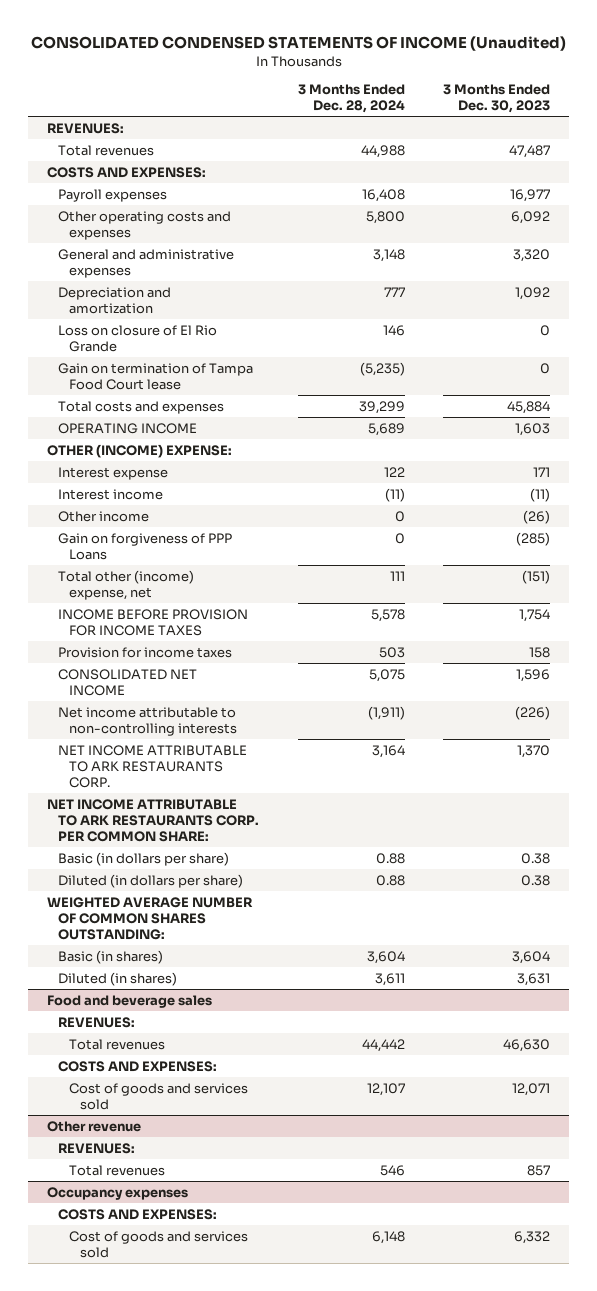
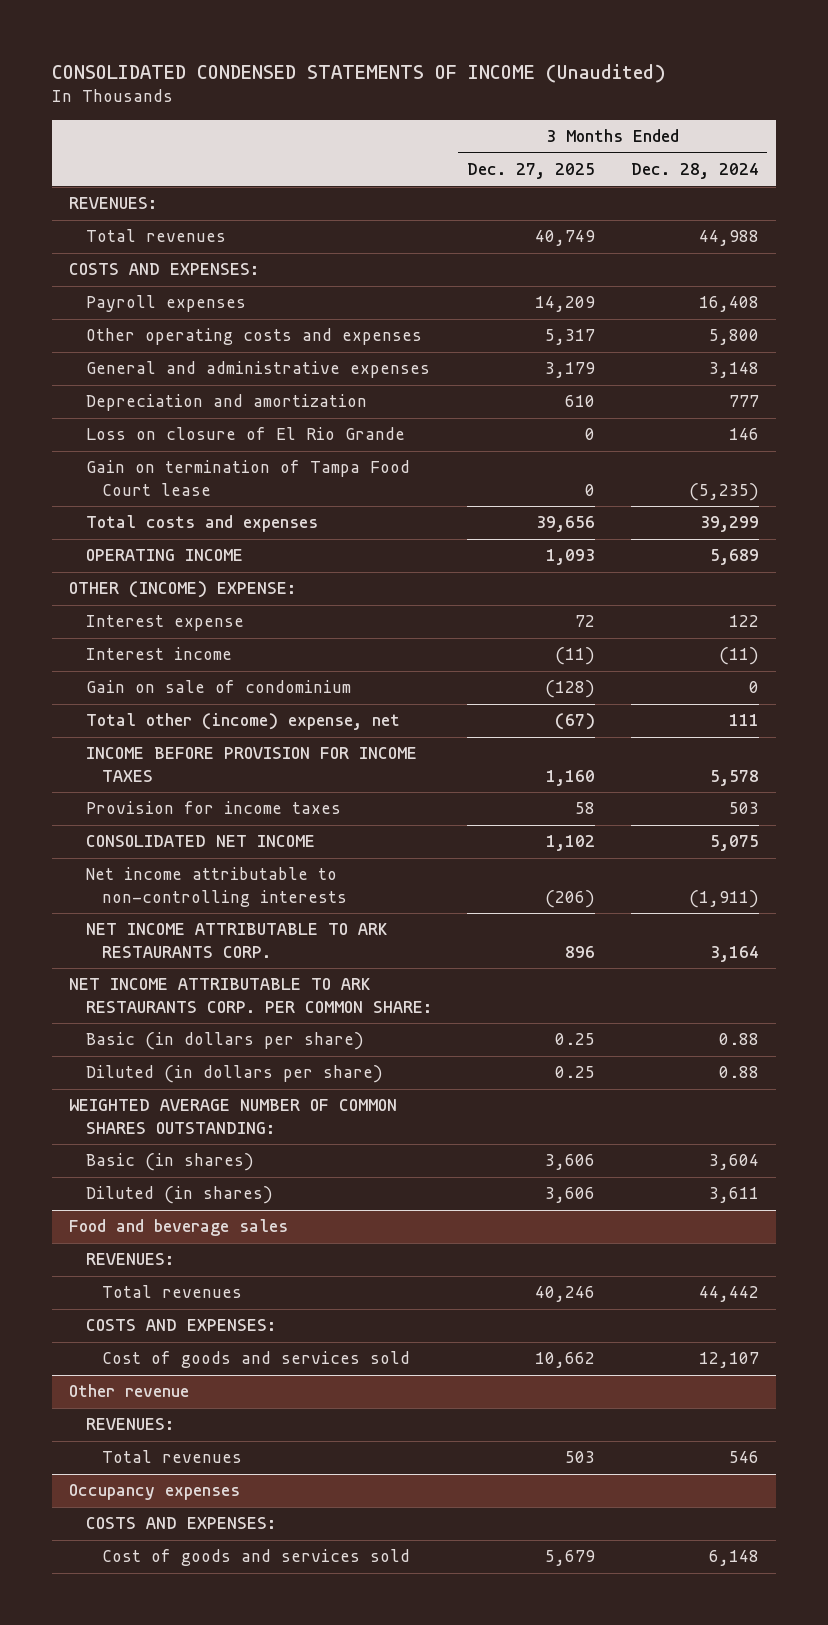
[442,84,550,114] 3 Months Ended Dec. 30, 2023 -> none
none -> [467,163,596,180] Dec. 27, 2025
[58,510,150,522] Other income -> none
[58,532,233,560] Gain on forgiveness of PPP Loans -> none
none -> [85,680,351,694] Gain on sale of condominium

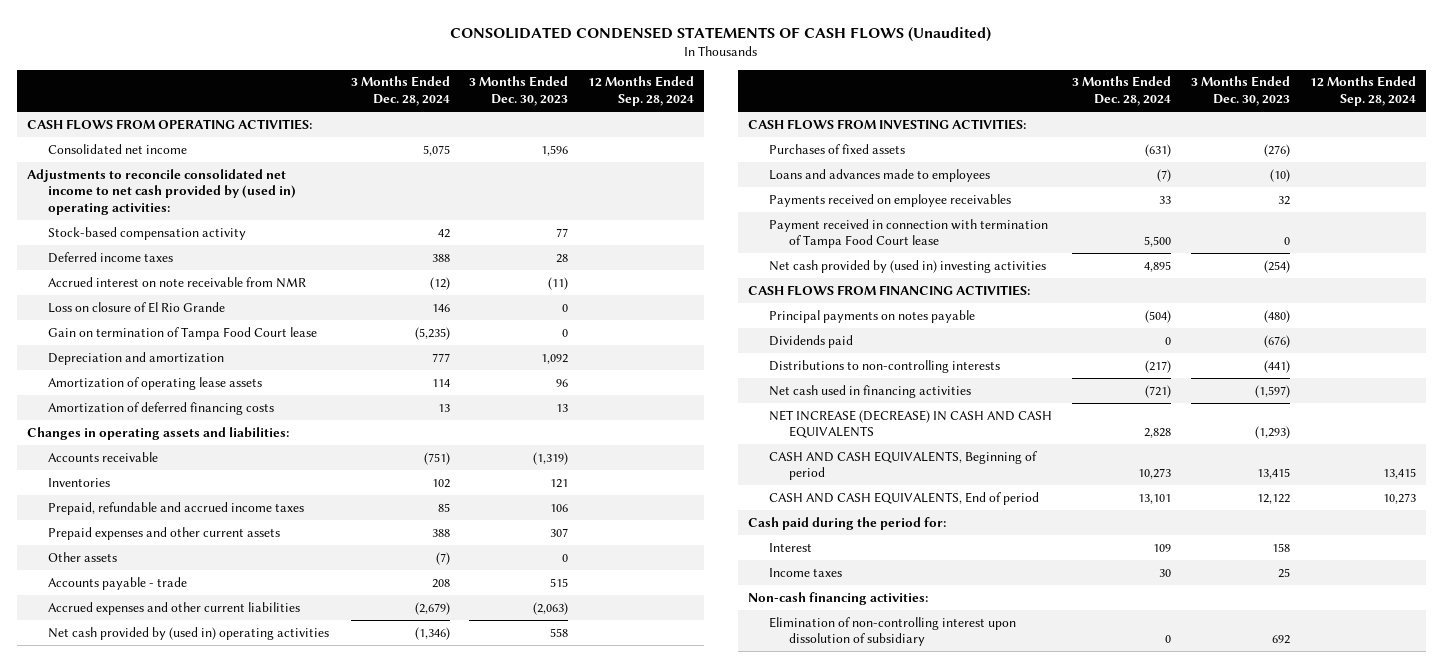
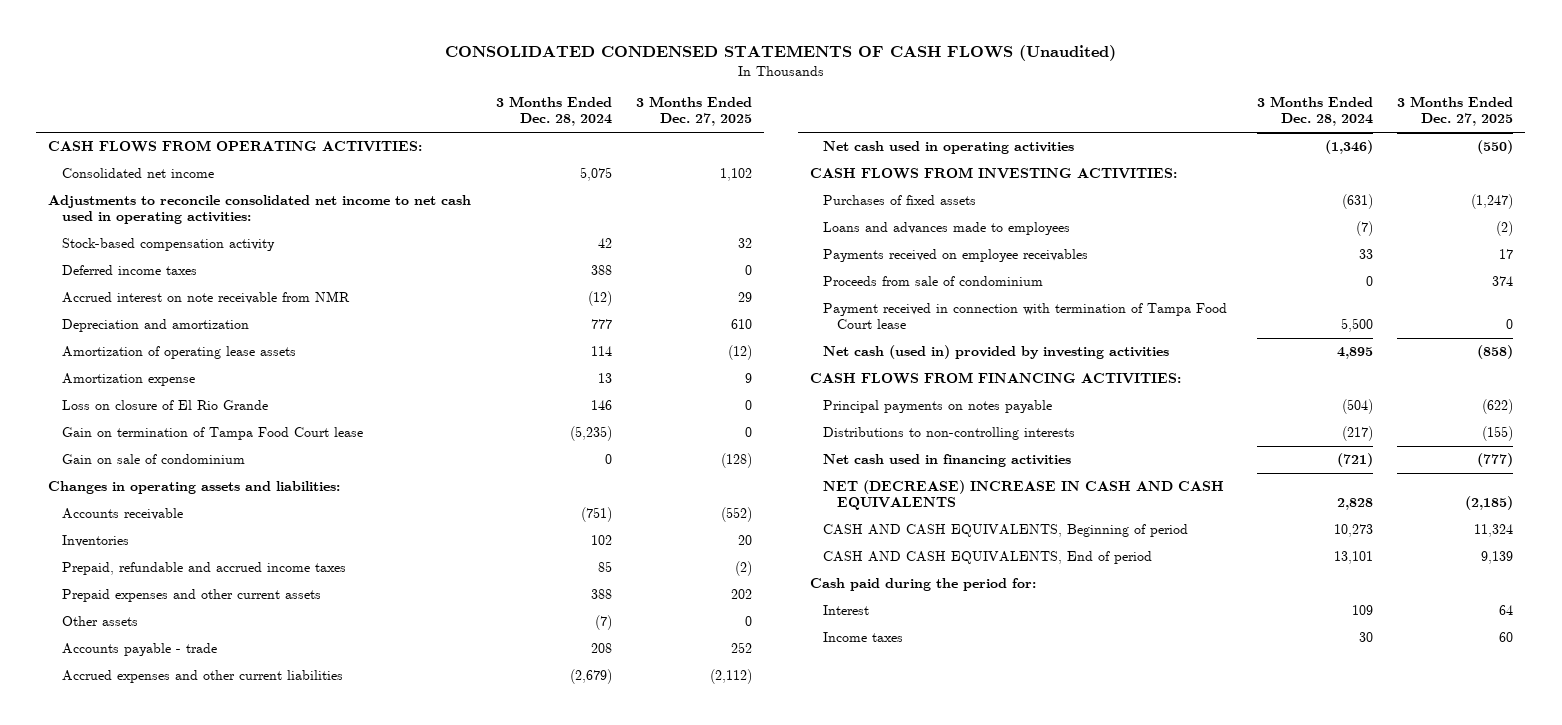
[469,76,569,107] 3 Months Ended Dec. 30, 2023 -> none
[588,76,695,107] 12 Months Ended Sep. 28, 2024 -> none
none -> [635,96,752,127] 3 Months Ended Dec. 27, 2025
[26,168,296,216] Adjustments to reconcile consolidated net income to net cash provided by (used in) operating activities: -> [48,194,472,225] Adjustments to reconcile consolidated net income to net cash used in operating activities:
[47,401,274,415] Amortization of deferred financing costs -> none
none -> [61,372,195,386] Amortization expense
[47,301,225,313] Loss on closure of El Rio Grande -> [61,399,268,410] Loss on closure of El Rio Grande
[47,326,317,340] Gain on termination of Tampa Food Court lease -> [61,426,363,440] Gain on termination of Tampa Food Court lease
none -> [61,453,245,464] Gain on sale of condominium
[47,626,329,640] Net cash provided by (used in) operating activities -> [823,140,1075,154] Net cash used in operating activities
none -> [823,275,1044,286] Proceeds from sale of condominium
[768,259,1046,273] Net cash provided by (used in) investing activities -> [823,344,1170,359] Net cash (used in) provided by investing activities
[768,334,853,348] Dividends paid -> none
[768,409,1052,439] NET INCREASE (DECREASE) IN CASH AND CASH EQUIVALENTS -> [823,479,1225,511] NET (DECREASE) INCREASE IN CASH AND CASH EQUIVALENTS
[748,591,929,605] Non-cash financing activities: -> none
[768,616,1016,647] Elimination of non-controlling interest upon dissolution of subsidiary -> none

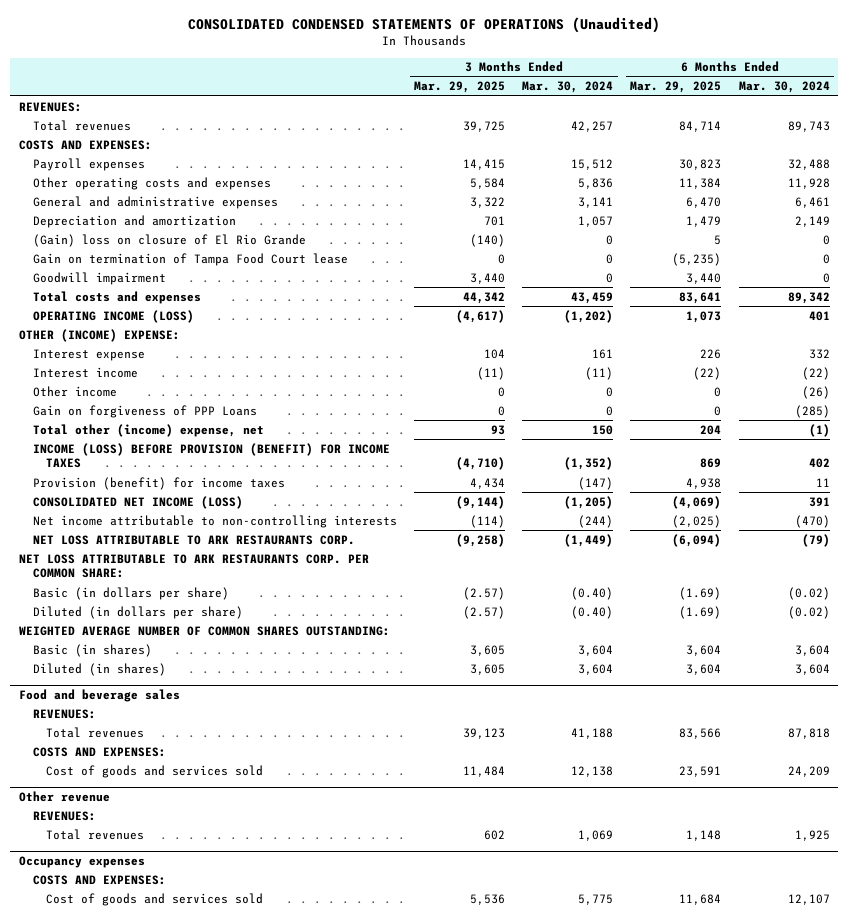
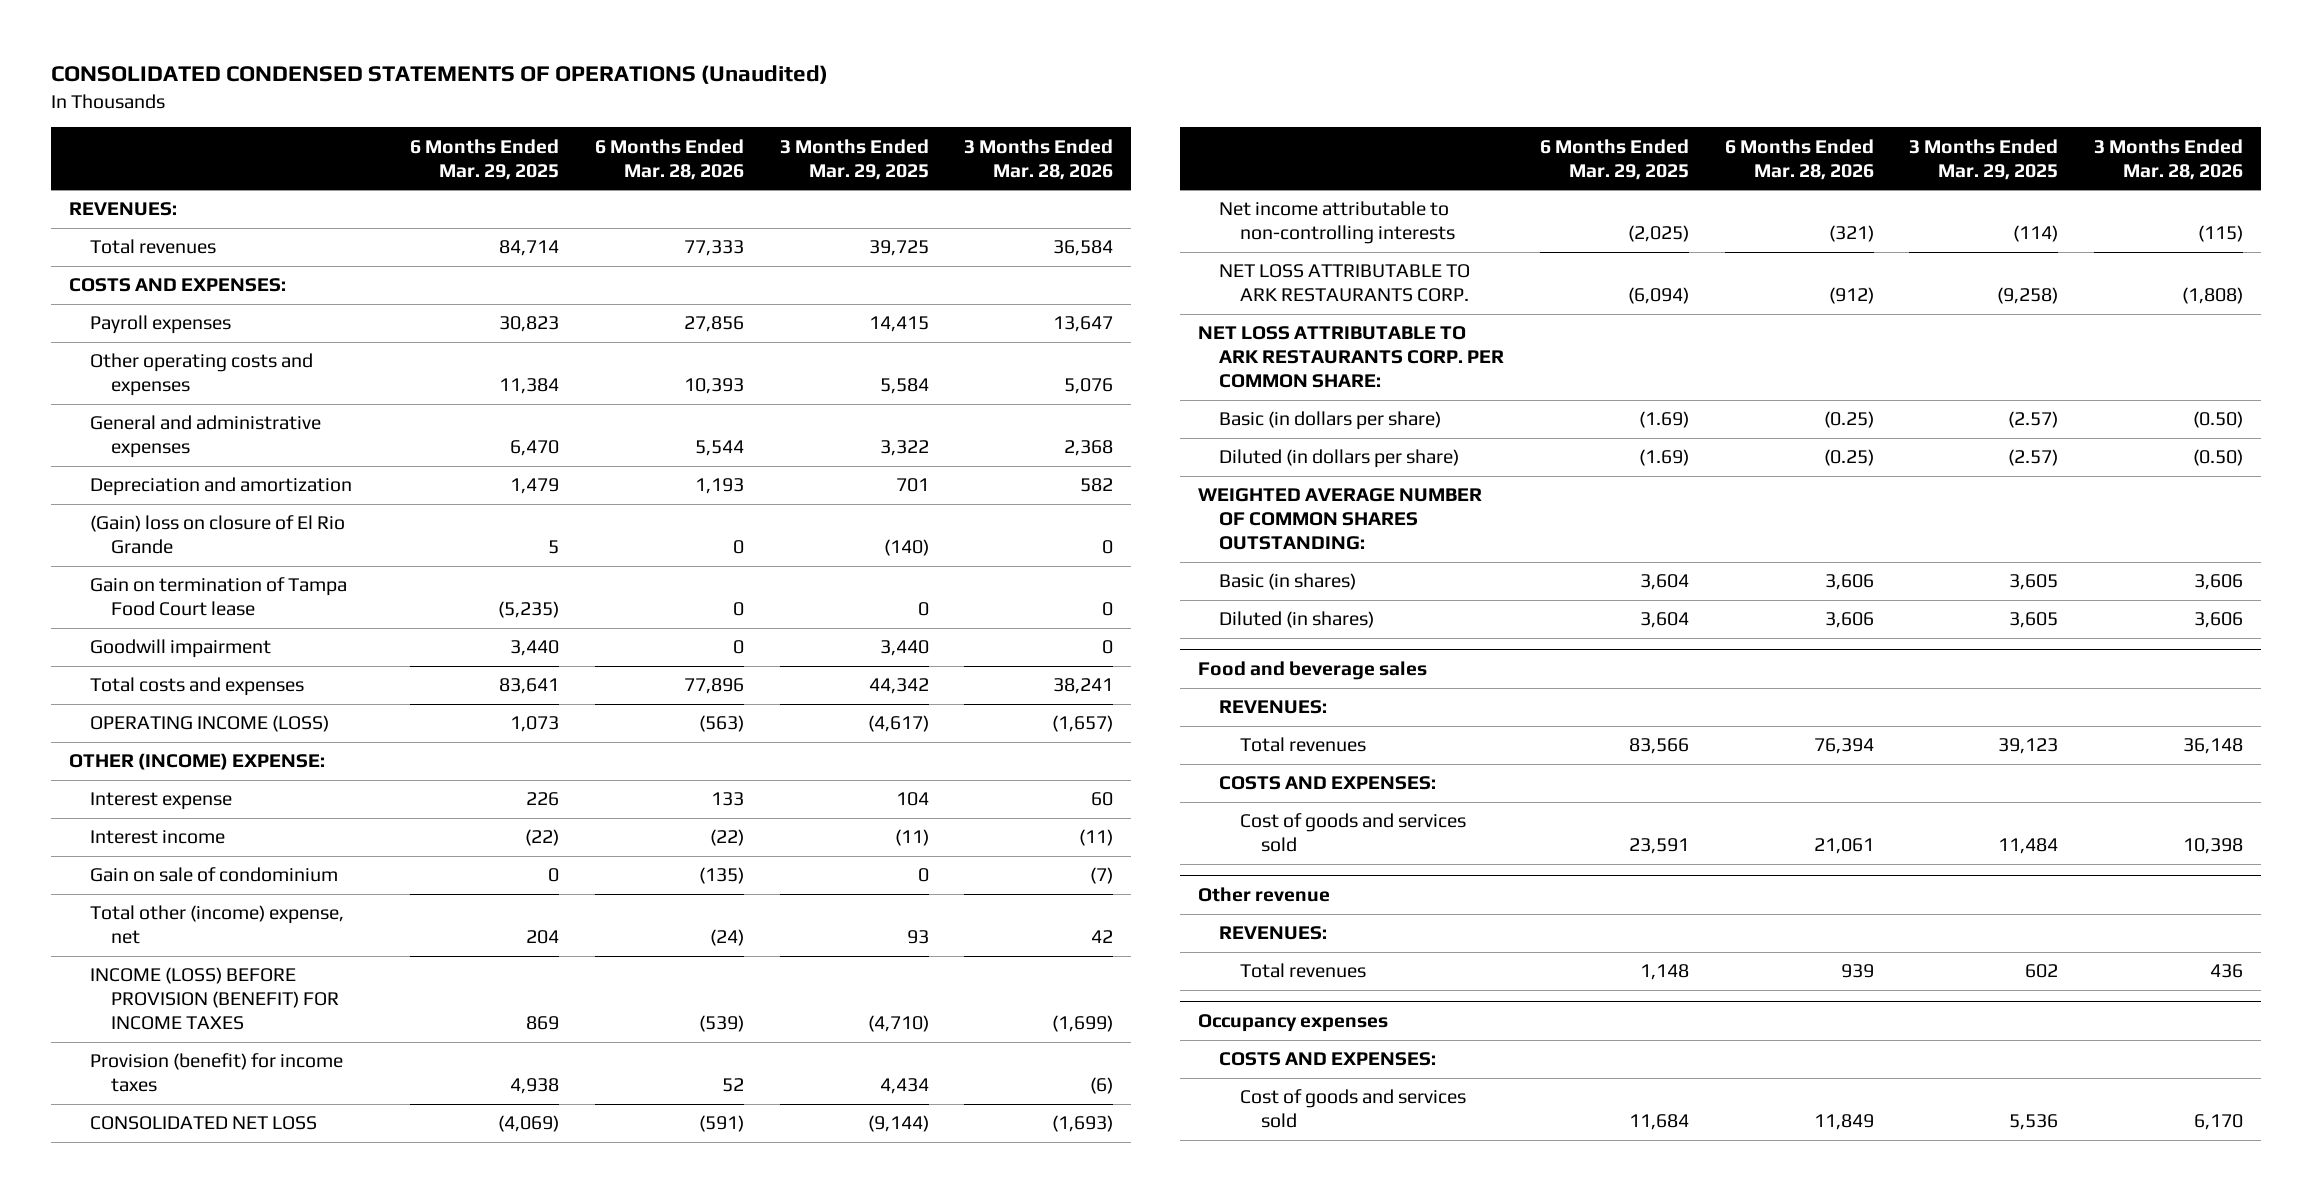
[522,81,614,94] Mar. 30, 2024 -> none
[738,81,830,94] Mar. 30, 2024 -> none
none -> [594,138,744,180] 6 Months Ended Mar. 28, 2026
none -> [964,138,1114,180] 3 Months Ended Mar. 28, 2026
[32,385,117,397] Other income -> none
[32,404,257,418] Gain on forgiveness of PPP Loans -> none
none -> [89,867,338,883] Gain on sale of condominium
[32,495,243,509] CONSOLIDATED NET INCOME (LOSS) -> [89,1116,317,1131] CONSOLIDATED NET LOSS

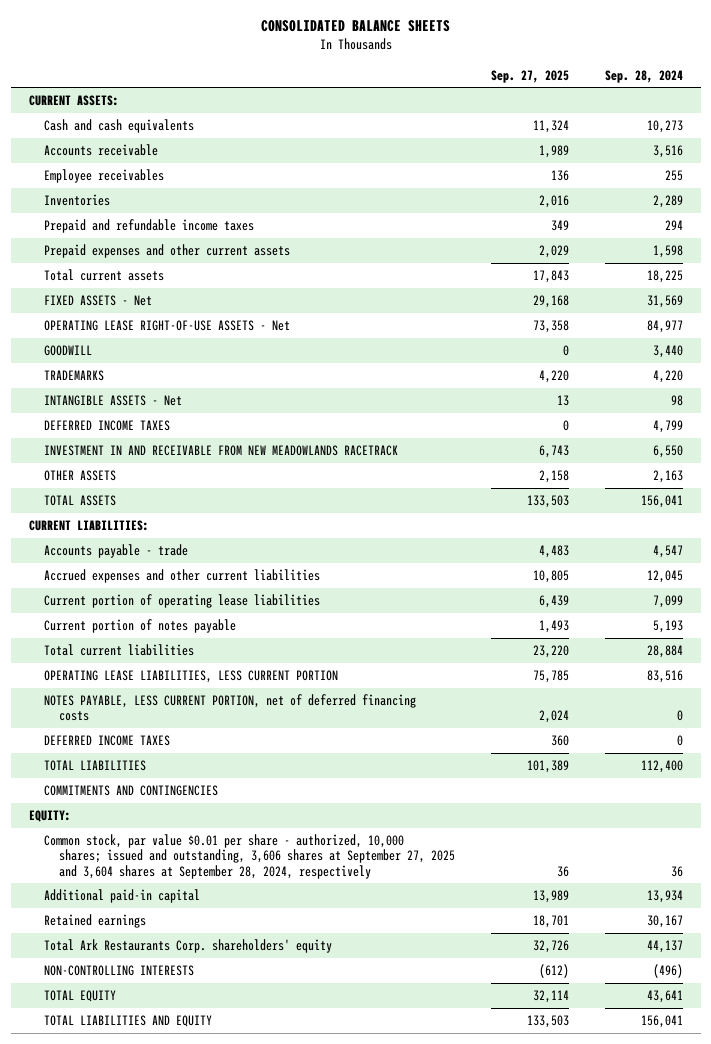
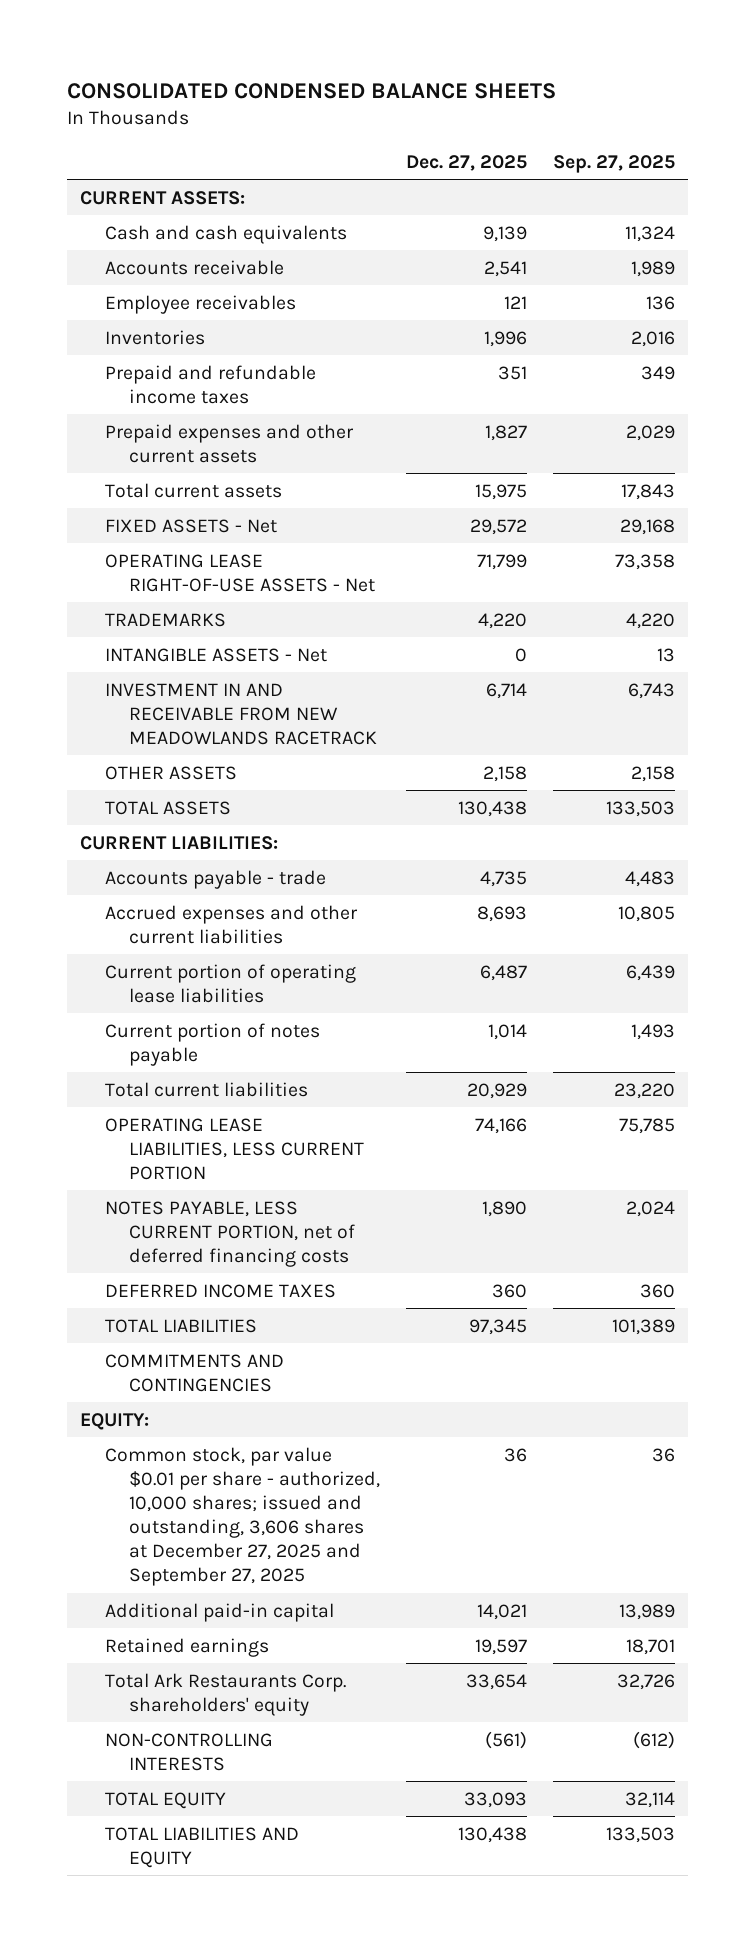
[260,20,450,33] CONSOLIDATED BALANCE SHEETS -> [67,82,557,99] CONSOLIDATED CONDENSED BALANCE SHEETS
[604,69,683,83] Sep. 28, 2024 -> none
none -> [406,154,528,171] Dec. 27, 2025
[43,345,92,357] GOODWILL -> none
[43,420,170,432] DEFERRED INCOME TAXES -> none
[43,834,455,879] Common stock, par value $0.01 per share - authorized, 10,000 shares; issued and outstanding, 3,606 shares at September 27, 2025 and 3,604 shares at September 28, 2024, respectively -> [104,1446,381,1587] Common stock, par value $0.01 per share - authorized, 10,000 shares; issued and outstanding, 3,606 shares at December 27, 2025 and September 27, 2025

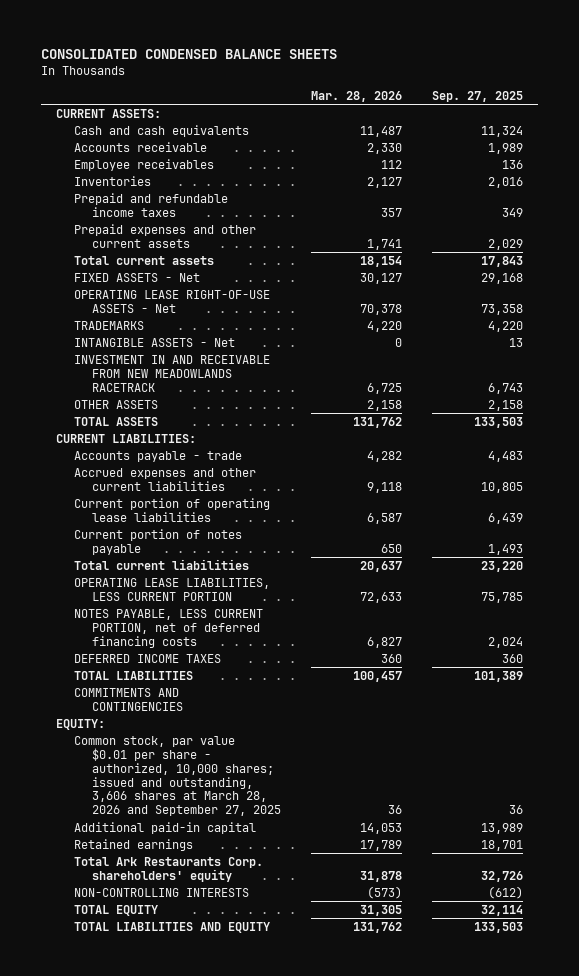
[406,154,528,171] Dec. 27, 2025 -> none
none -> [311,90,403,102] Mar. 28, 2026
[104,1446,381,1587] Common stock, par value $0.01 per share - authorized, 10,000 shares; issued and outstanding, 3,606 shares at December 27, 2025 and September 27, 2025 -> [73,735,282,817] Common stock, par value $0.01 per share - authorized, 10,000 shares; issued and outstanding, 3,606 shares at March 28, 2026 and September 27, 2025

